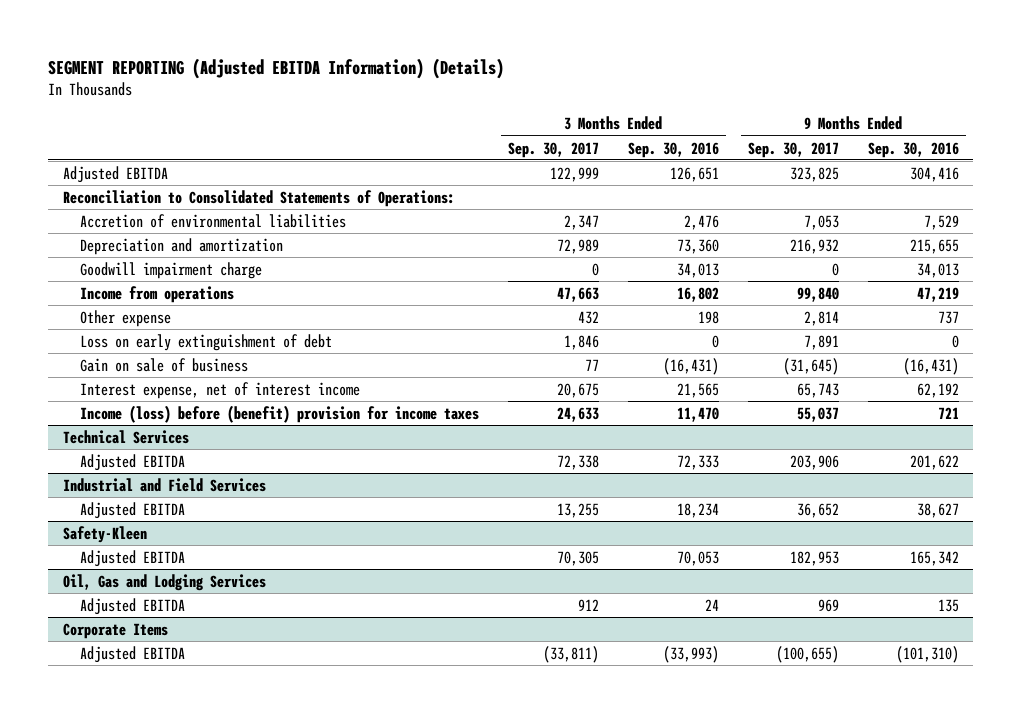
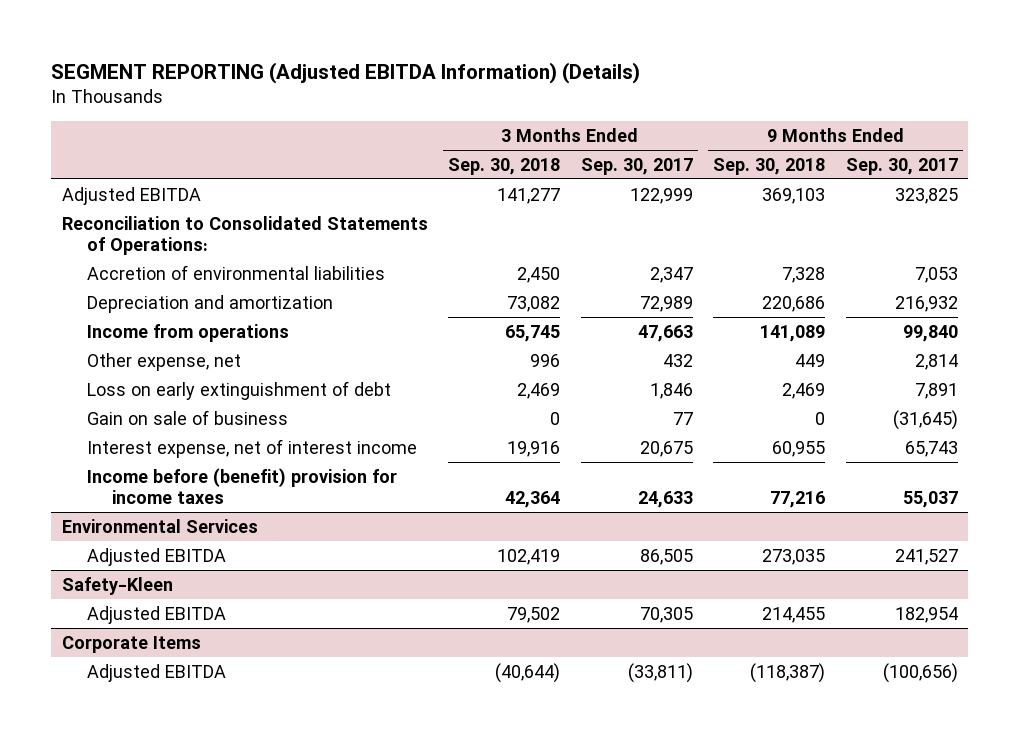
[627,141,719,158] Sep. 30, 2016 -> none
[867,141,959,158] Sep. 30, 2016 -> none
none -> [448,157,561,175] Sep. 30, 2018
none -> [713,157,826,175] Sep. 30, 2018
[79,261,262,279] Goodwill impairment charge -> none
[79,309,171,327] Other expense -> [86,352,241,371] Other expense, net
[62,429,189,444] Technical Services -> none
[62,477,266,492] Industrial and Field Services -> none
[79,501,185,519] Adjusted EBITDA -> none
[79,404,479,423] Income (loss) before (benefit) provision for income taxes -> [86,467,397,505] Income before (benefit) provision for income taxes
none -> [61,518,258,533] Environmental Services
[556,454,599,470] 72,338 -> [639,548,693,565] 86,505
[789,454,839,470] 203,906 -> [894,548,958,565] 241,527
[62,573,266,591] Oil, Gas and Lodging Services -> none
[79,597,185,615] Adjusted EBITDA -> none
[789,550,839,566] 182,953 -> [894,606,958,623] 182,954
[775,645,839,663] (100,655) -> [882,662,958,683] (100,656)

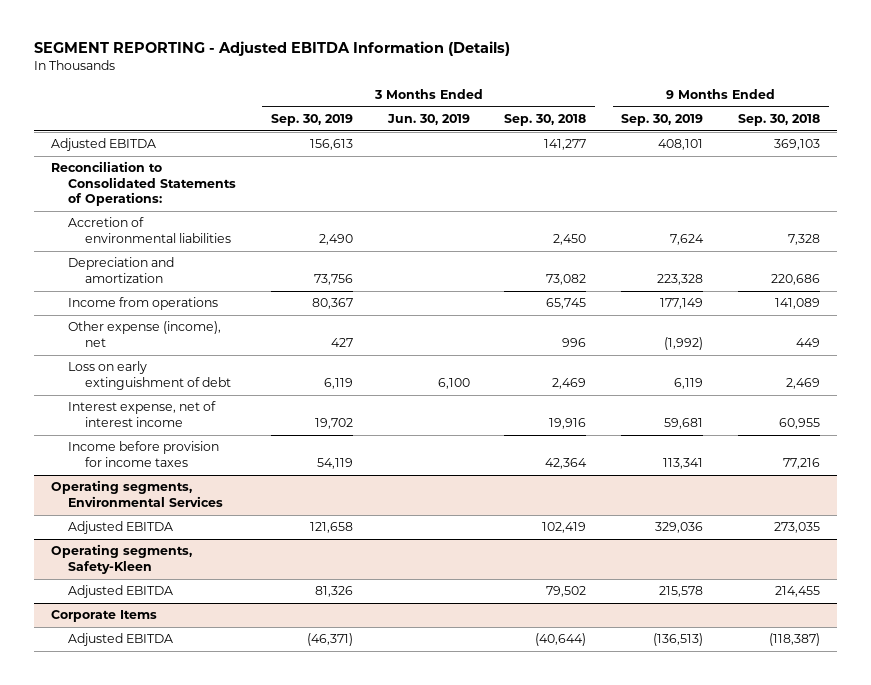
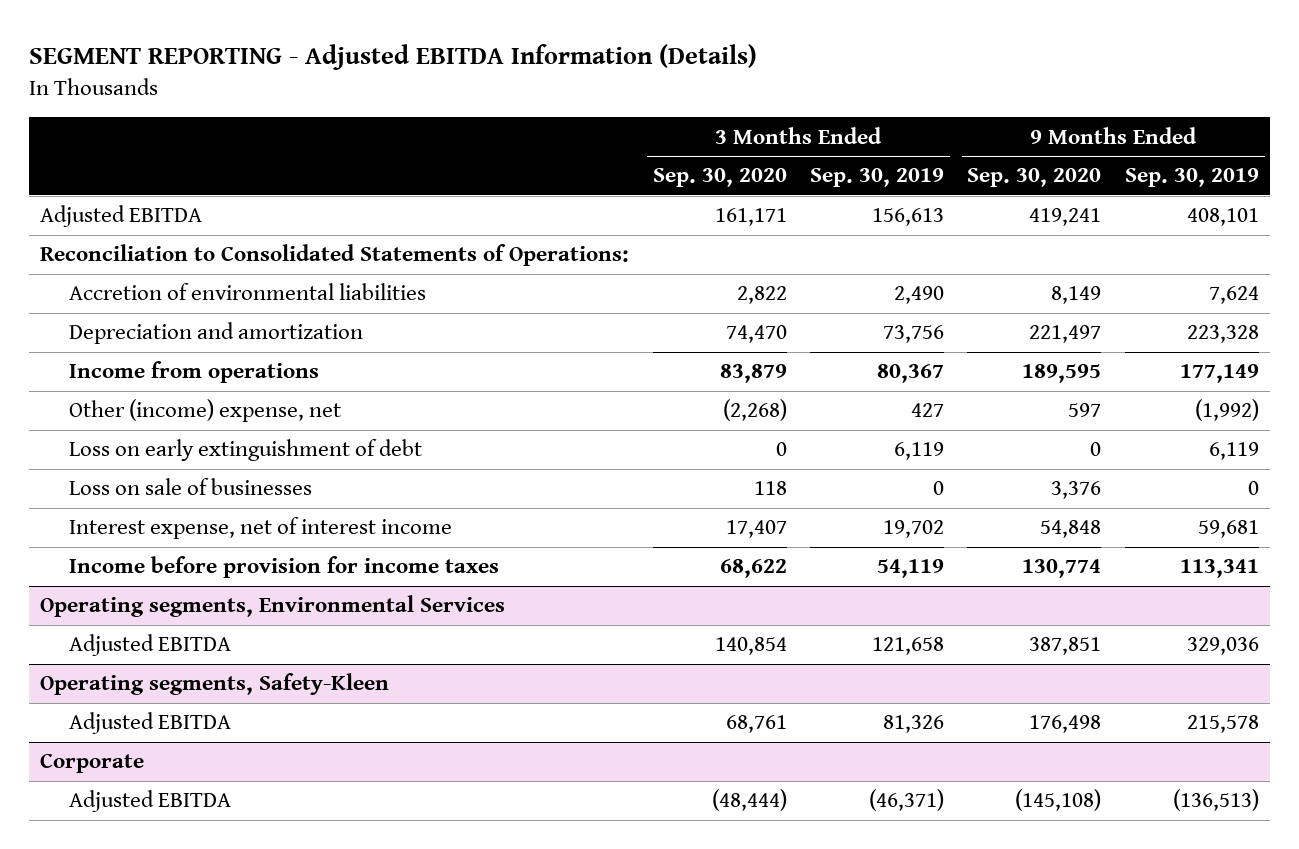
[386,114,470,126] Jun. 30, 2019 -> none
[504,114,587,127] Sep. 30, 2018 -> none
[738,114,821,127] Sep. 30, 2018 -> none
none -> [652,168,787,188] Sep. 30, 2020
none -> [967,168,1102,188] Sep. 30, 2020
[68,321,222,347] Other expense (income), net -> [69,399,342,423] Other (income) expense, net
none -> [69,478,313,496] Loss on sale of businesses
[51,610,158,623] Corporate Items -> [40,753,145,774] Corporate

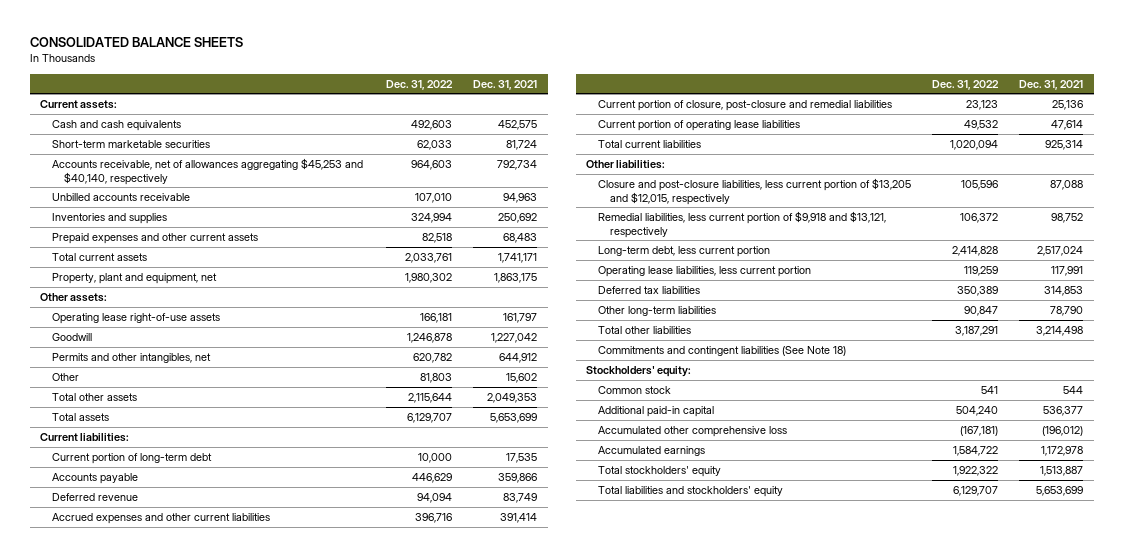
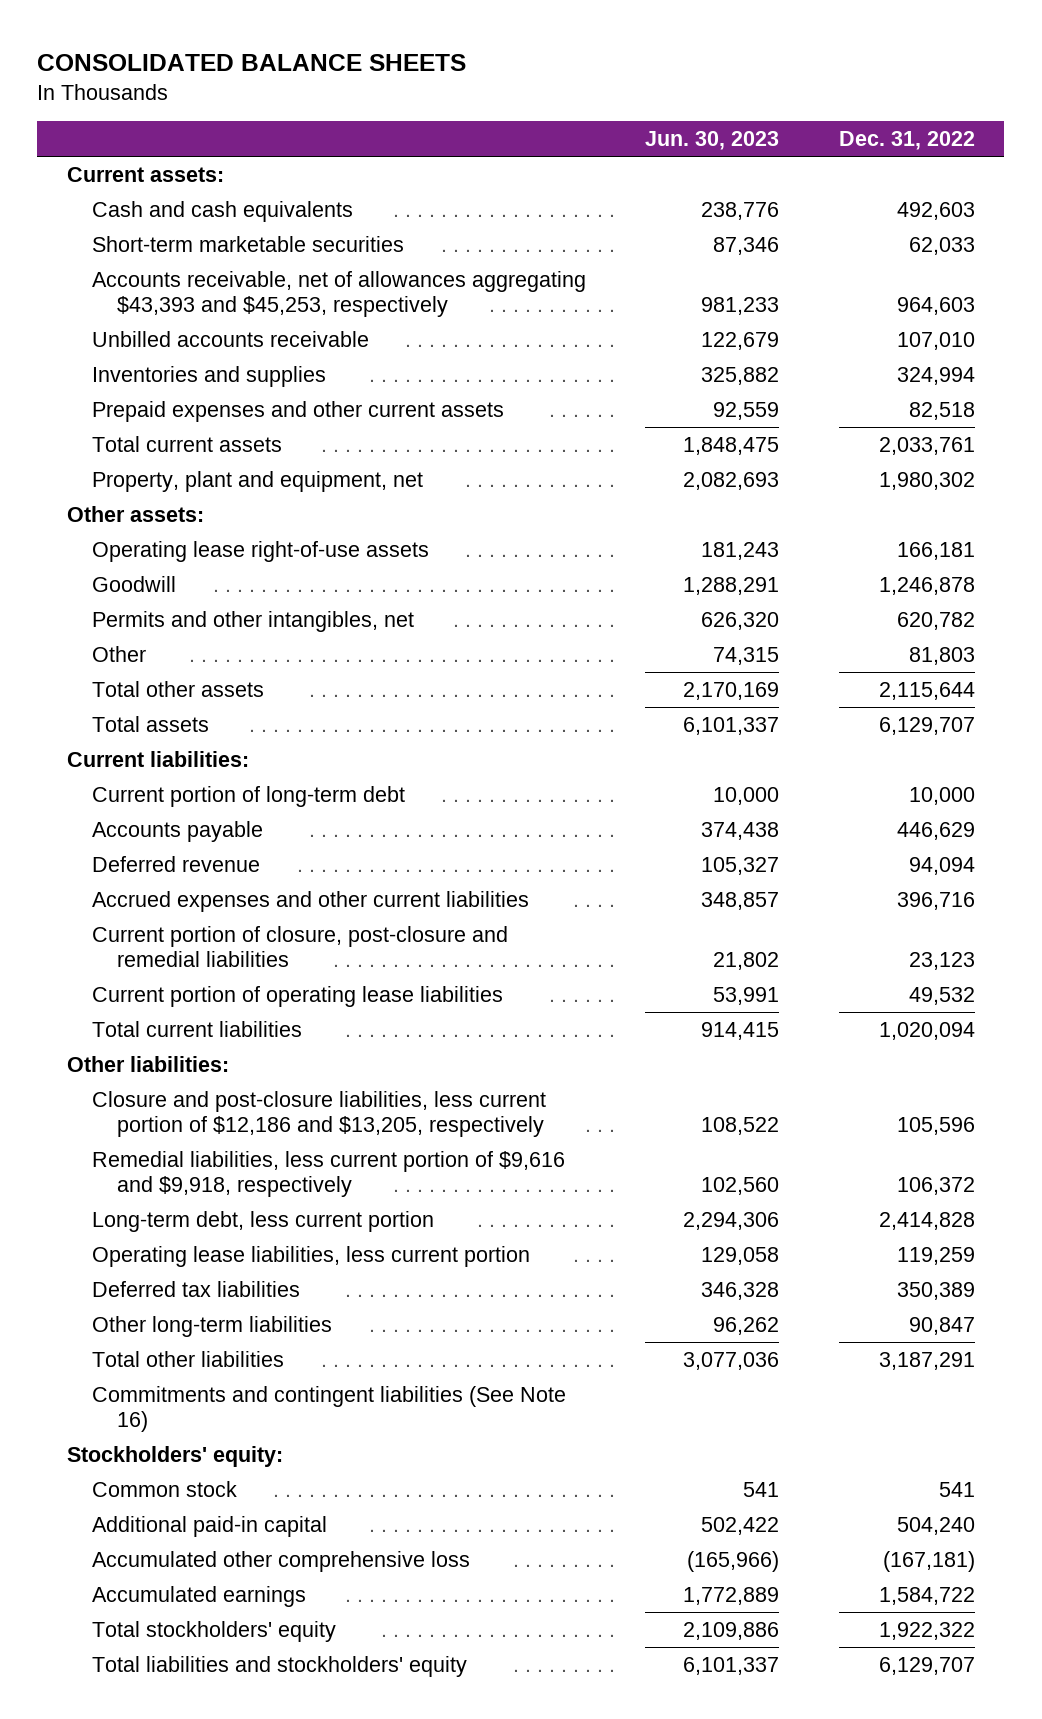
[473,79,538,90] Dec. 31, 2021 -> none
none -> [645,131,780,151] Jun. 30, 2023
[51,157,363,185] Accounts receivable, net of allowances aggregating $45,253 and $40,140, respectively -> [91,271,586,318] Accounts receivable, net of allowances aggregating $43,393 and $45,253, respectively
[597,177,911,205] Closure and post-closure liabilities, less current portion of $13,205 and $12,015, respectively -> [91,1091,546,1138] Closure and post-closure liabilities, less current portion of $12,186 and $13,205, respectively
[597,210,886,238] Remedial liabilities, less current portion of $9,918 and $13,121, respectively -> [91,1151,565,1198] Remedial liabilities, less current portion of $9,616 and $9,918, respectively
[597,345,846,356] Commitments and contingent liabilities (See Note 18) -> [91,1386,566,1433] Commitments and contingent liabilities (See Note 16)

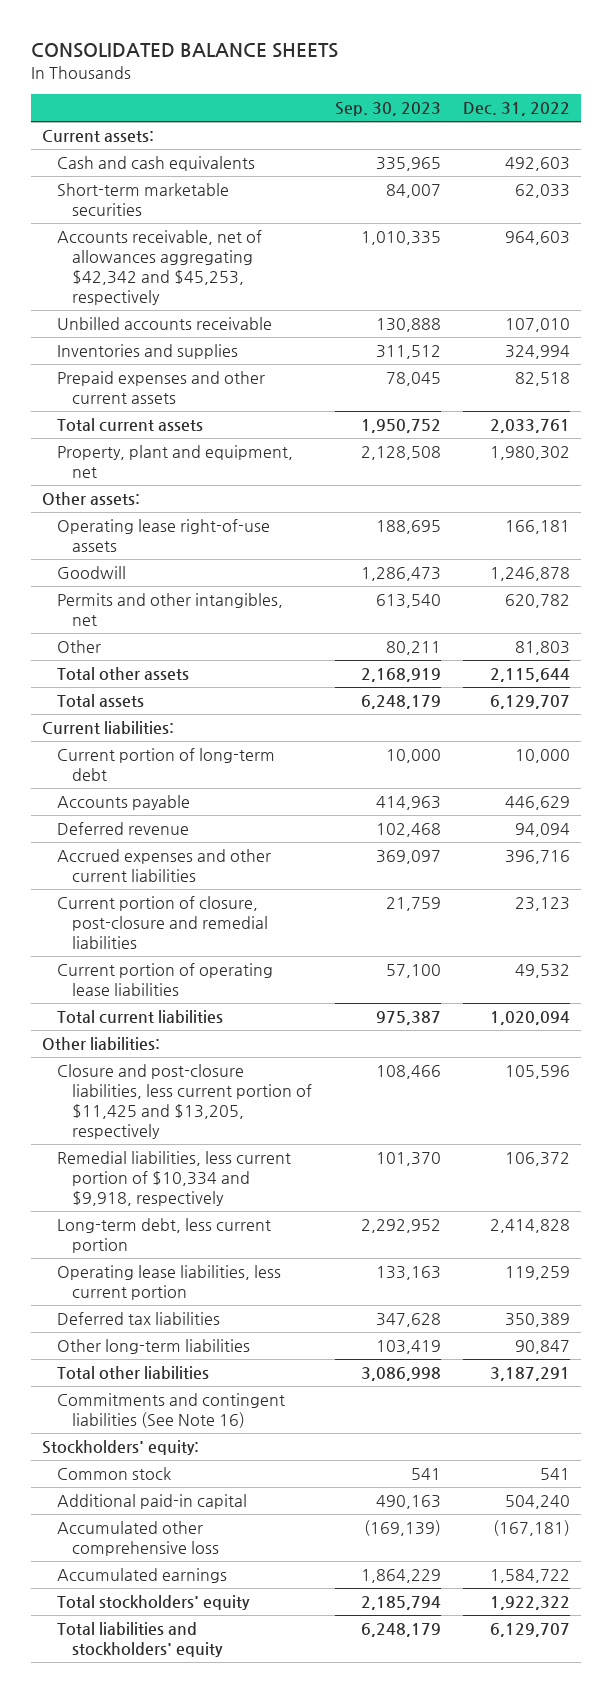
[645,131,780,151] Jun. 30, 2023 -> none
none -> [334,102,441,117] Sep. 30, 2023
[91,271,586,318] Accounts receivable, net of allowances aggregating $43,393 and $45,253, respectively -> [57,230,263,305] Accounts receivable, net of allowances aggregating $42,342 and $45,253, respectively
[91,1091,546,1138] Closure and post-closure liabilities, less current portion of $12,186 and $13,205, respectively -> [57,1064,312,1139] Closure and post-closure liabilities, less current portion of $11,425 and $13,205, respectively
[91,1151,565,1198] Remedial liabilities, less current portion of $9,616 and $9,918, respectively -> [57,1151,292,1207] Remedial liabilities, less current portion of $10,334 and $9,918, respectively

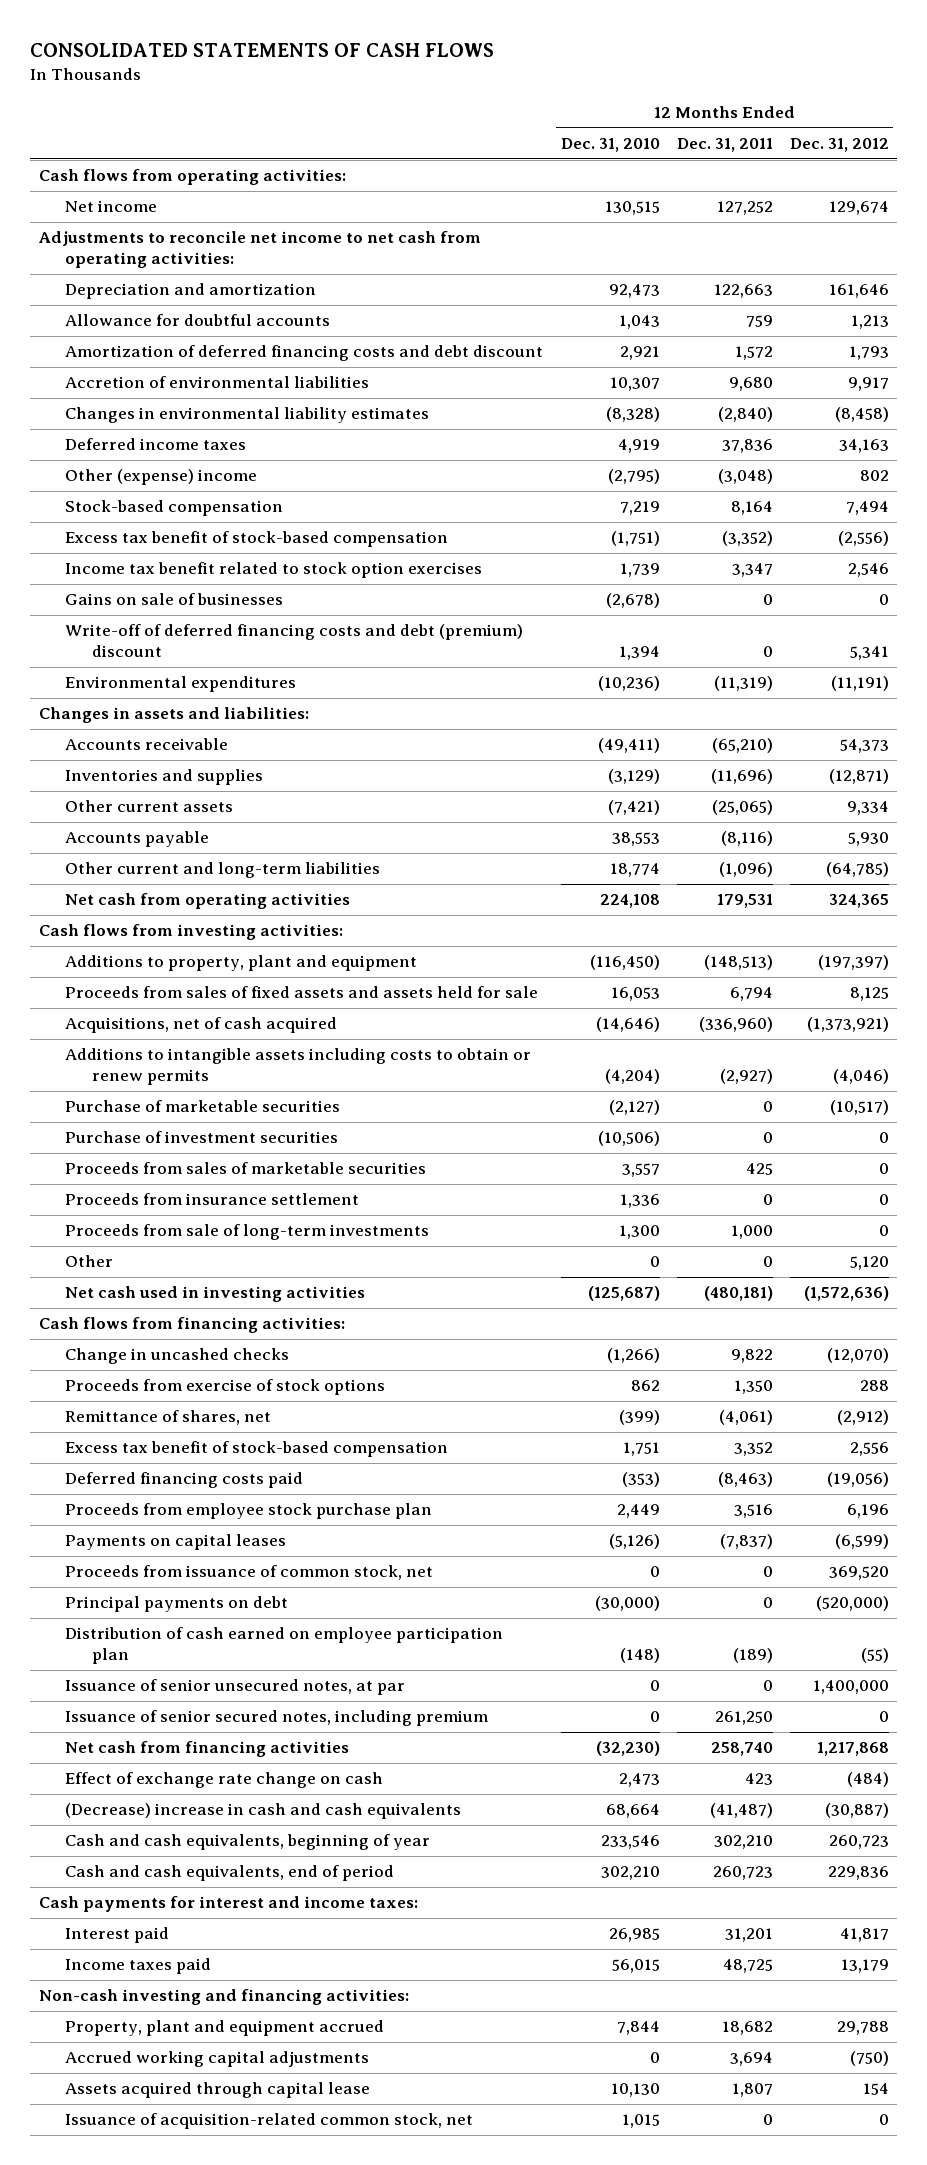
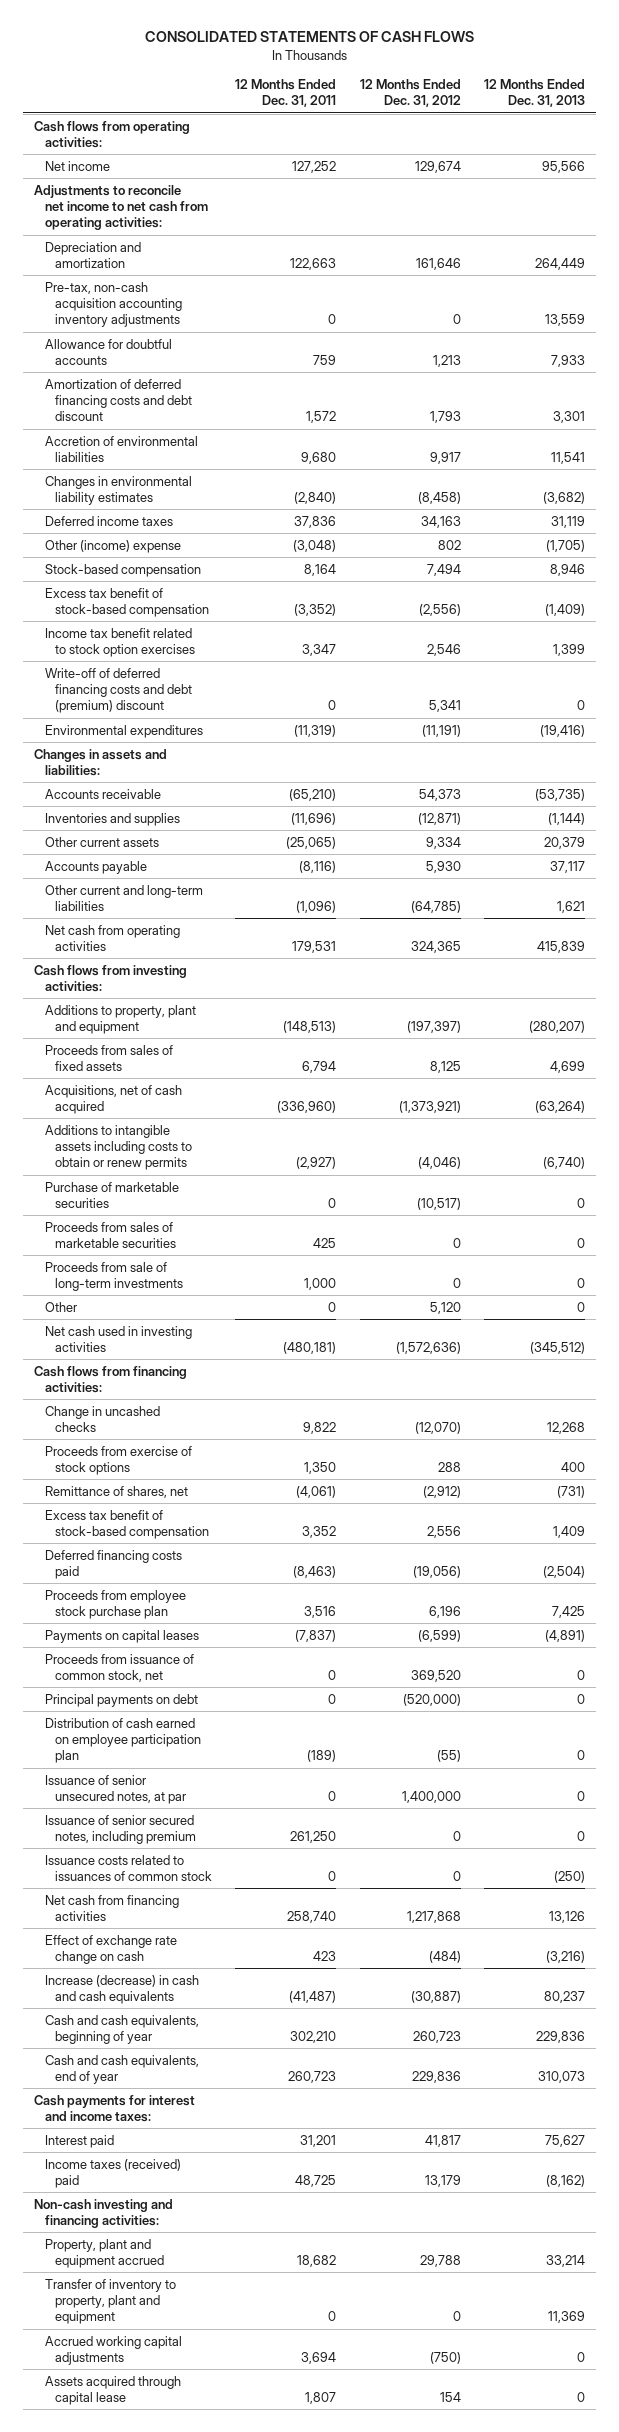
[560,138,660,153] Dec. 31, 2010 -> none
none -> [483,79,585,108] 12 Months Ended Dec. 31, 2013
none -> [44,281,183,328] Pre-tax, non-cash acquisition accounting inventory adjustments
[65,469,258,486] Other (expense) income -> [44,539,181,553] Other (income) expense
[65,593,284,606] Gains on sale of businesses -> none
[65,986,539,999] Proceeds from sales of fixed assets and assets held for sale -> [44,1044,173,1071] Proceeds from sales of fixed assets
[65,1131,339,1144] Purchase of investment securities -> none
[65,1193,360,1206] Proceeds from insurance settlement -> none
none -> [44,1854,213,1881] Issuance costs related to issuances of common stock
[65,1803,462,1820] (Decrease) increase in cash and cash equivalents -> [44,1974,199,2004] Increase (decrease) in cash and cash equivalents
[65,1865,395,1882] Cash and cash equivalents, end of period -> [44,2054,199,2084] Cash and cash equivalents, end of year
[65,1958,212,1975] Income taxes paid -> [44,2158,181,2188] Income taxes (received) paid
none -> [44,2278,176,2325] Transfer of inventory to property, plant and equipment
[65,2113,474,2130] Issuance of acquisition-related common stock, net -> none

